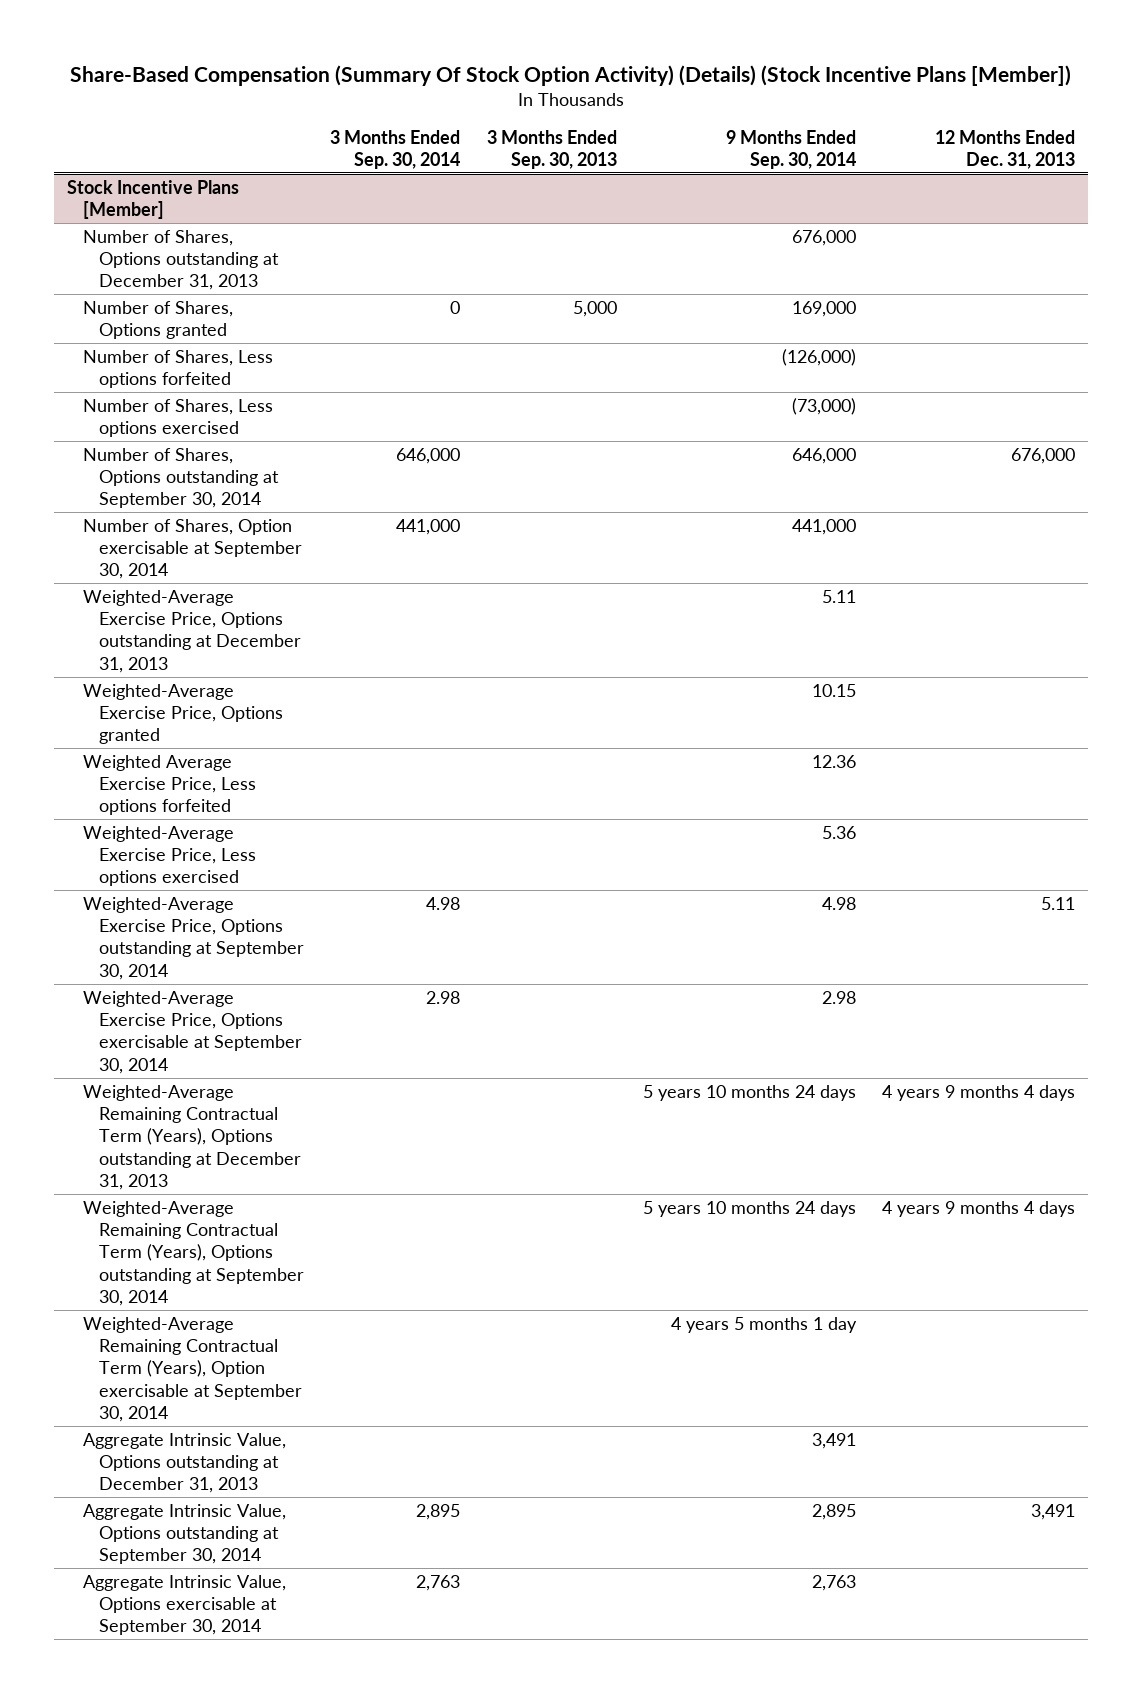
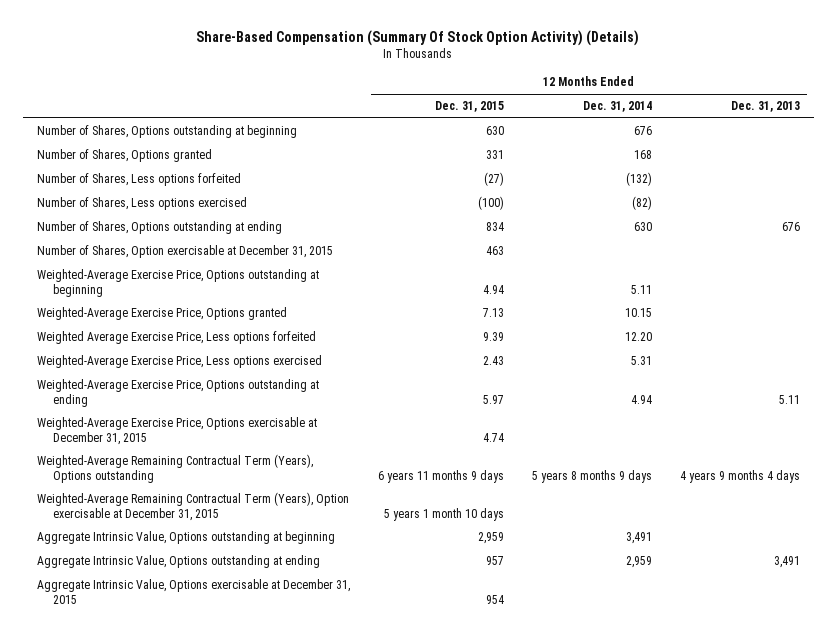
[70,64,1072,86] Share-Based Compensation (Summary Of Stock Option Activity) (Details) (Stock Incentive Plans [Member]) -> [196,29,640,46] Share-Based Compensation (Summary Of Stock Option Activity) (Details)
[330,129,461,169] 3 Months Ended Sep. 30, 2014 -> none
[486,129,617,169] 3 Months Ended Sep. 30, 2013 -> none
[725,129,856,169] 9 Months Ended Sep. 30, 2014 -> none
none -> [434,101,504,113] Dec. 31, 2015
none -> [582,101,652,113] Dec. 31, 2014
[67,179,240,220] Stock Incentive Plans [Member] -> none
[83,229,280,291] Number of Shares, Options outstanding at December 31, 2013 -> none
[83,300,234,340] Number of Shares, Options granted -> none
[83,349,274,389] Number of Shares, Less options forfeited -> none
[83,398,274,438] Number of Shares, Less options exercised -> none
[83,447,280,509] Number of Shares, Options outstanding at September 30, 2014 -> none
[83,518,303,580] Number of Shares, Option exercisable at September 30, 2014 -> none
[83,589,302,673] Weighted-Average Exercise Price, Options outstanding at December 31, 2013 -> none
[83,683,284,745] Weighted-Average Exercise Price, Options granted -> none
[83,754,257,816] Weighted Average Exercise Price, Less options forfeited -> none
[83,825,257,887] Weighted-Average Exercise Price, Less options exercised -> none
[83,896,305,980] Weighted-Average Exercise Price, Options outstanding at September 30, 2014 -> none
[83,990,303,1074] Weighted-Average Exercise Price, Options exercisable at September 30, 2014 -> none
[83,1084,302,1191] Weighted-Average Remaining Contractual Term (Years), Options outstanding at December 31, 2013 -> none
[83,1200,305,1307] Weighted-Average Remaining Contractual Term (Years), Options outstanding at September 30, 2014 -> none
[83,1316,303,1423] Weighted-Average Remaining Contractual Term (Years), Option exercisable at September 30, 2014 -> none
[83,1432,287,1494] Aggregate Intrinsic Value, Options outstanding at December 31, 2013 -> none
[83,1503,287,1565] Aggregate Intrinsic Value, Options outstanding at September 30, 2014 -> none
[83,1574,287,1636] Aggregate Intrinsic Value, Options exercisable at September 30, 2014 -> none
none -> [36,125,297,139] Number of Shares, Options outstanding at beginning
none -> [36,149,212,163] Number of Shares, Options granted
none -> [36,173,241,187] Number of Shares, Less options forfeited
none -> [36,197,247,211] Number of Shares, Less options exercised
none -> [36,221,282,235] Number of Shares, Options outstanding at ending
none -> [36,245,333,259] Number of Shares, Option exercisable at December 31, 2015
none -> [36,269,319,297] Weighted-Average Exercise Price, Options outstanding at beginning
none -> [36,307,287,321] Weighted-Average Exercise Price, Options granted
none -> [36,331,316,345] Weighted Average Exercise Price, Less options forfeited
none -> [36,355,322,369] Weighted-Average Exercise Price, Less options exercised
none -> [36,379,319,407] Weighted-Average Exercise Price, Options outstanding at ending
none -> [36,417,317,445] Weighted-Average Exercise Price, Options exercisable at December 31, 2015
none -> [36,454,313,483] Weighted-Average Remaining Contractual Term (Years), Options outstanding
none -> [36,492,349,521] Weighted-Average Remaining Contractual Term (Years), Option exercisable at December 31, 2015
none -> [36,531,335,545] Aggregate Intrinsic Value, Options outstanding at beginning
none -> [36,555,320,569] Aggregate Intrinsic Value, Options outstanding at ending
none -> [36,579,350,604] Aggregate Intrinsic Value, Options exercisable at December 31, 2015

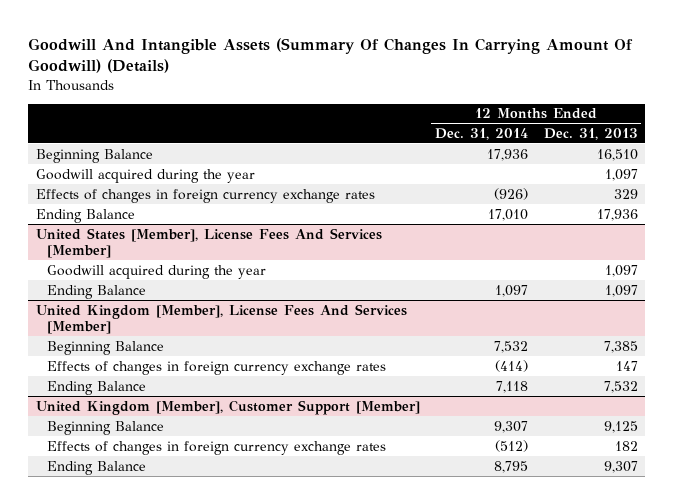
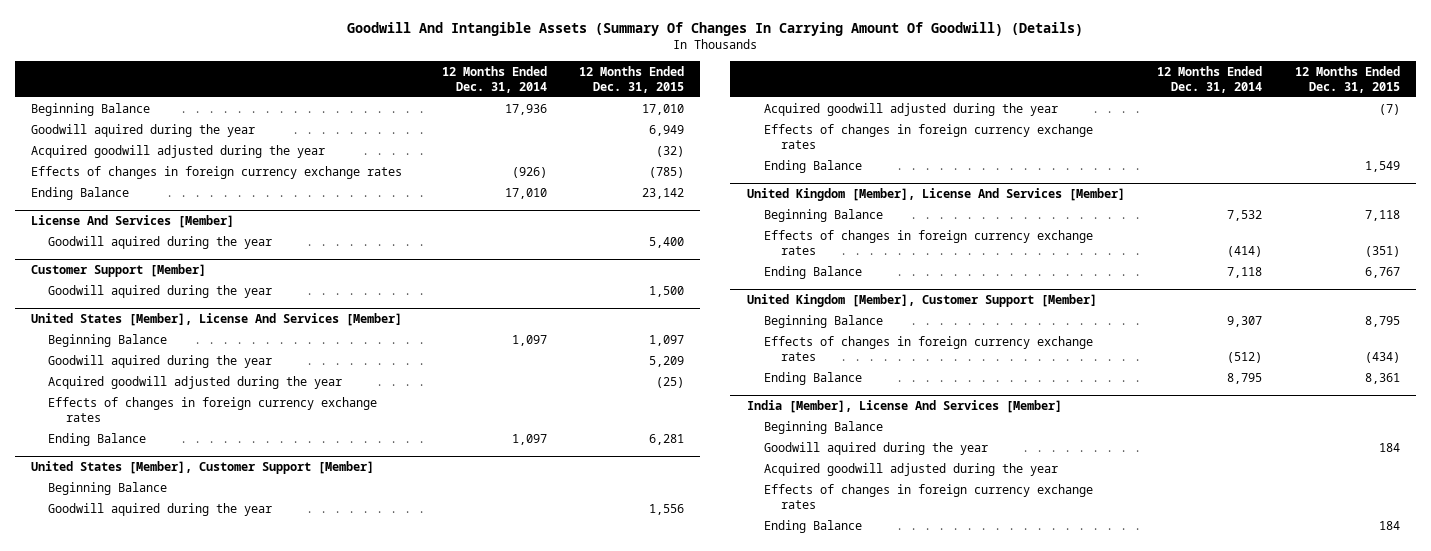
[543,127,638,140] Dec. 31, 2013 -> none
none -> [579,66,685,93] 12 Months Ended Dec. 31, 2015
[35,168,255,183] Goodwill acquired during the year -> [31,123,256,137] Goodwill aquired during the year
none -> [31,144,326,158] Acquired goodwill adjusted during the year
none -> [31,215,235,229] License And Services [Member]
none -> [48,235,273,249] Goodwill aquired during the year
none -> [31,264,207,278] Customer Support [Member]
none -> [48,284,273,298] Goodwill aquired during the year
[35,227,382,258] United States [Member], License Fees And Services [Member] -> [31,313,403,327] United States [Member], License And Services [Member]
none -> [48,333,168,347] Beginning Balance
[47,264,267,279] Goodwill acquired during the year -> [48,354,273,368] Goodwill aquired during the year
none -> [48,375,343,389] Acquired goodwill adjusted during the year
none -> [48,396,378,422] Effects of changes in foreign currency exchange rates
none -> [31,461,375,475] United States [Member], Customer Support [Member]
none -> [48,481,168,495] Beginning Balance
none -> [48,502,273,516] Goodwill aquired during the year
none -> [763,102,1058,116] Acquired goodwill adjusted during the year
none -> [763,123,1093,149] Effects of changes in foreign currency exchange rates
none -> [763,159,862,173] Ending Balance
[35,303,407,334] United Kingdom [Member], License Fees And Services [Member] -> [746,188,1125,202] United Kingdom [Member], License And Services [Member]
none -> [746,400,1062,414] India [Member], License And Services [Member]
none -> [763,420,883,434] Beginning Balance
none -> [763,441,988,455] Goodwill aquired during the year
none -> [763,462,1058,476] Acquired goodwill adjusted during the year
none -> [763,483,1093,509] Effects of changes in foreign currency exchange rates
none -> [763,519,862,533] Ending Balance

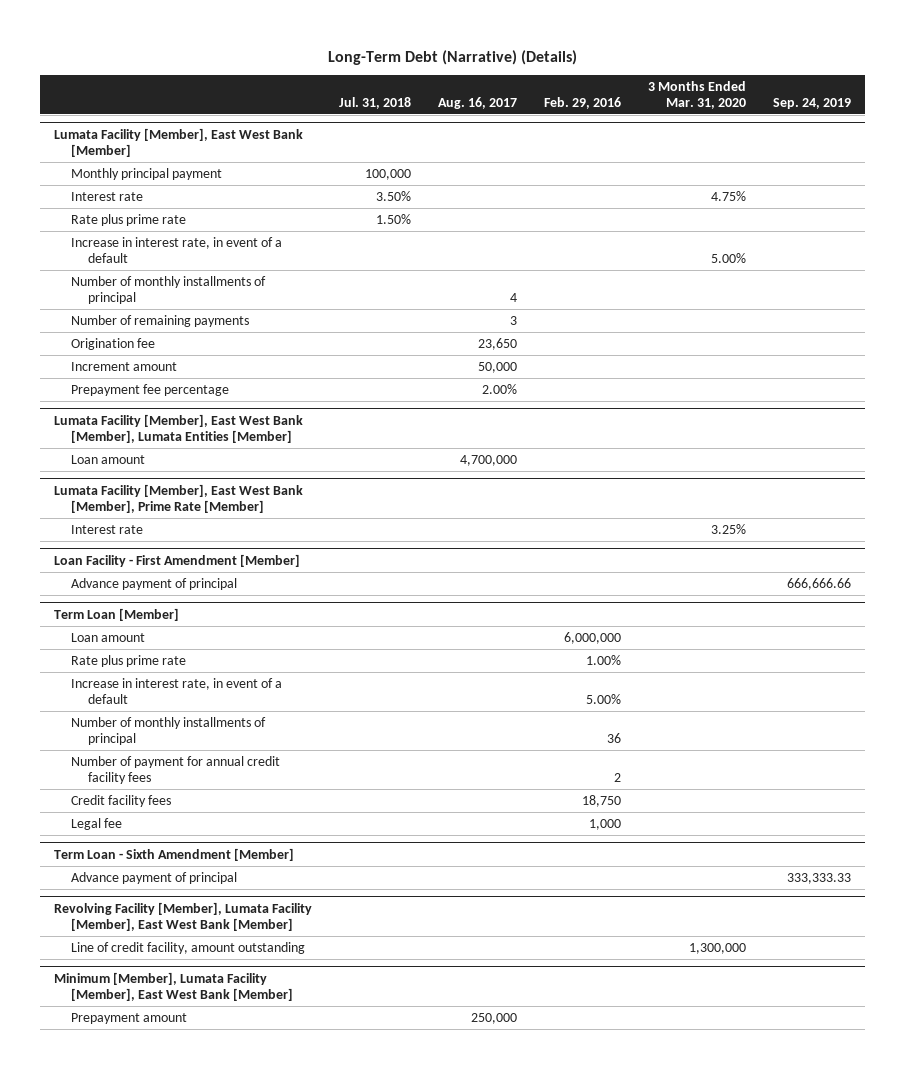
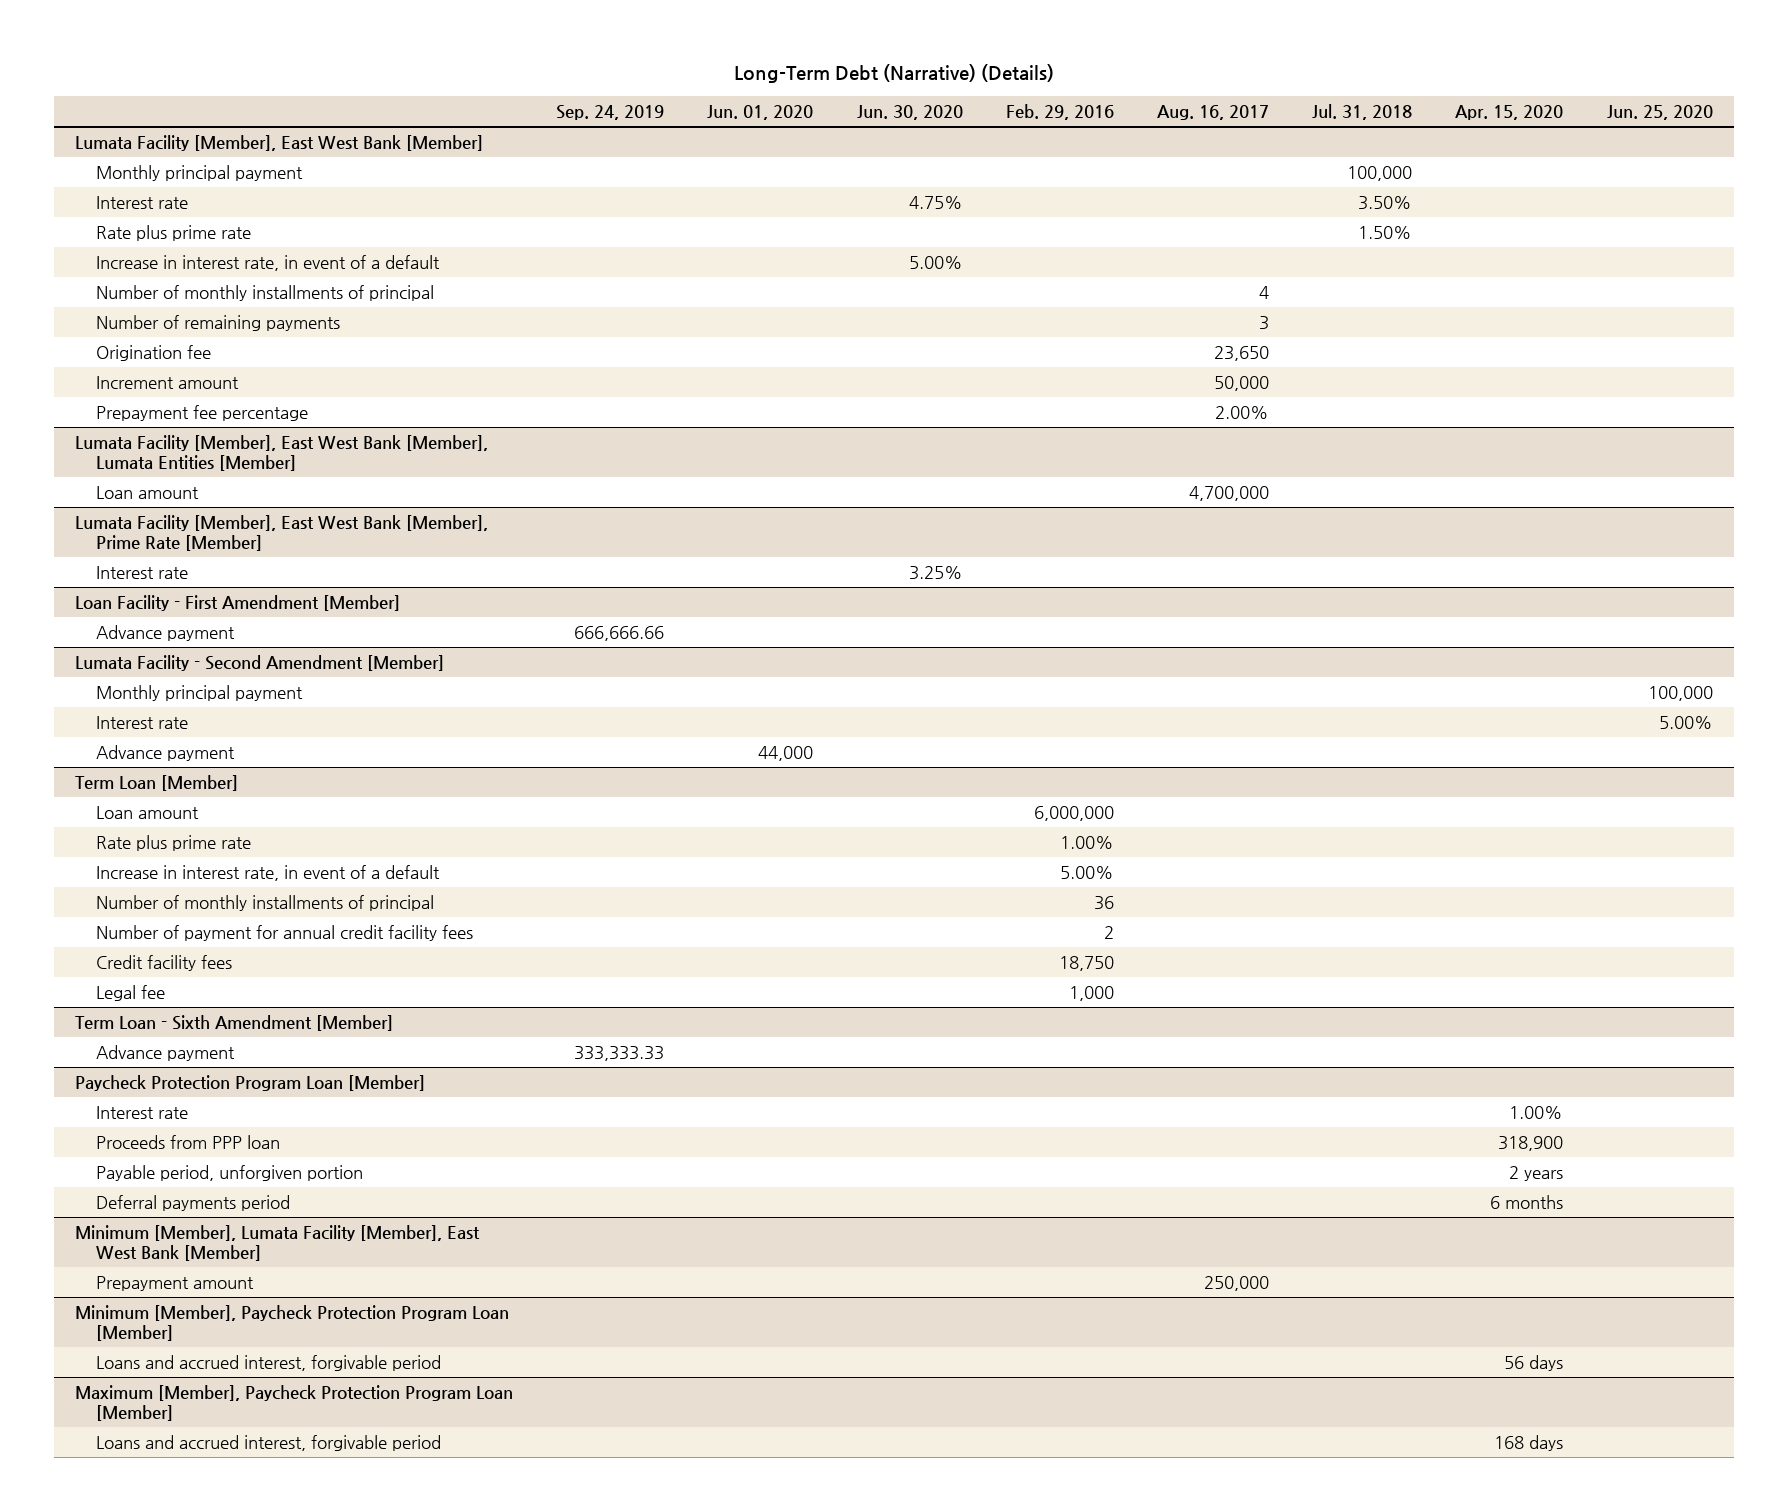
[648,80,747,109] 3 Months Ended Mar. 31, 2020 -> none
none -> [707,105,814,121] Jun. 01, 2020
none -> [856,105,963,121] Jun. 30, 2020
none -> [1455,105,1564,121] Apr. 15, 2020
none -> [1606,105,1713,121] Jun. 25, 2020
[71,577,238,590] Advance payment of principal -> [96,624,236,641] Advance payment
none -> [75,654,445,671] Lumata Facility - Second Amendment [Member]
none -> [96,684,304,701] Monthly principal payment
none -> [96,715,189,729] Interest rate
none -> [96,744,236,761] Advance payment
[54,901,313,931] Revolving Facility [Member], Lumata Facility [Member], East West Bank [Member] -> none
[71,941,306,954] Line of credit facility, amount outstanding -> none
[71,871,238,884] Advance payment of principal -> [96,1044,236,1061] Advance payment
none -> [75,1074,426,1091] Paycheck Protection Program Loan [Member]
none -> [96,1105,189,1119] Interest rate
none -> [96,1134,281,1149] Proceeds from PPP loan
none -> [96,1164,364,1181] Payable period, unforgiven portion
none -> [96,1194,291,1211] Deferral payments period
none -> [75,1304,510,1342] Minimum [Member], Paycheck Protection Program Loan [Member]
none -> [96,1354,442,1371] Loans and accrued interest, forgivable period
none -> [75,1384,514,1422] Maximum [Member], Paycheck Protection Program Loan [Member]
none -> [96,1434,442,1451] Loans and accrued interest, forgivable period

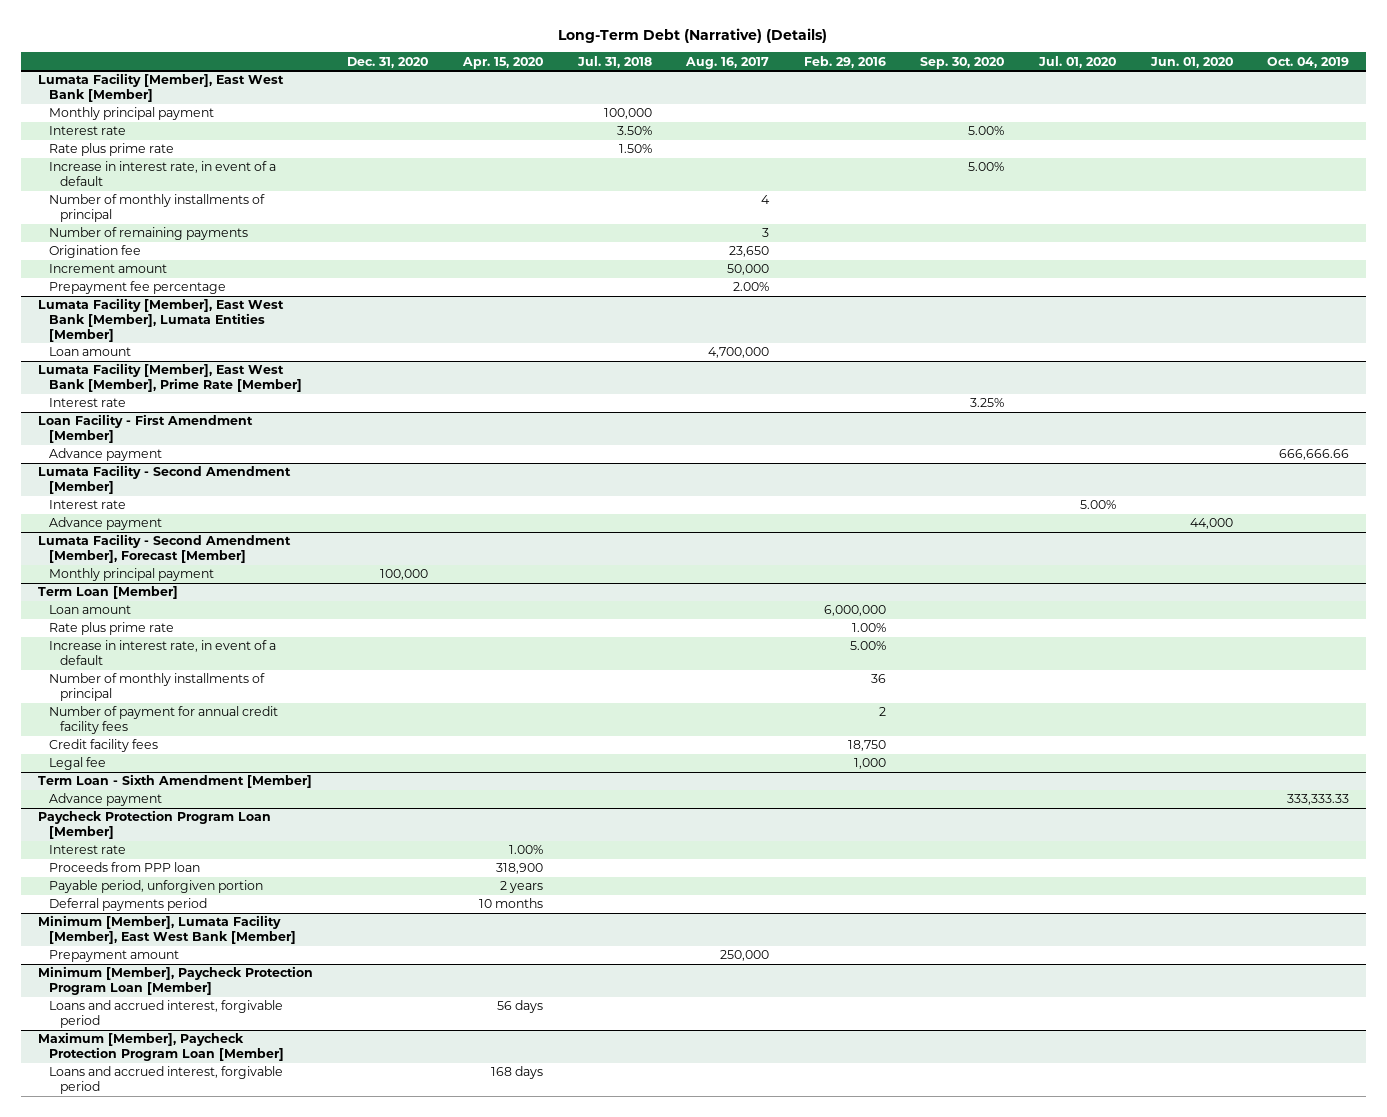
[556,105,665,121] Sep. 24, 2019 -> none
[856,105,963,121] Jun. 30, 2020 -> none
[1606,105,1713,121] Jun. 25, 2020 -> none
none -> [347,56,429,68] Dec. 31, 2020
none -> [920,56,1005,69] Sep. 30, 2020
none -> [1037,55,1116,68] Jul. 01, 2020
none -> [1267,56,1350,68] Oct. 04, 2019
[96,684,304,701] Monthly principal payment -> none
none -> [37,534,291,563] Lumata Facility - Second Amendment [Member], Forecast [Member]
none -> [48,568,214,582] Monthly principal payment
[1490,1194,1564,1209] 6 months -> [478,898,543,909] 10 months

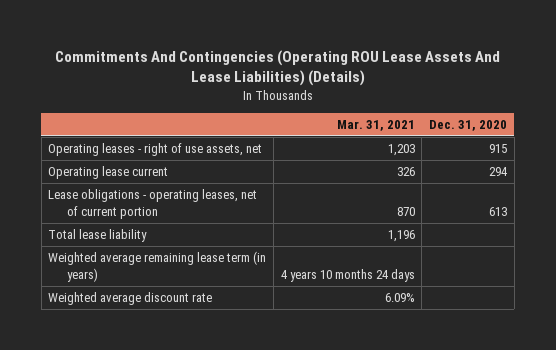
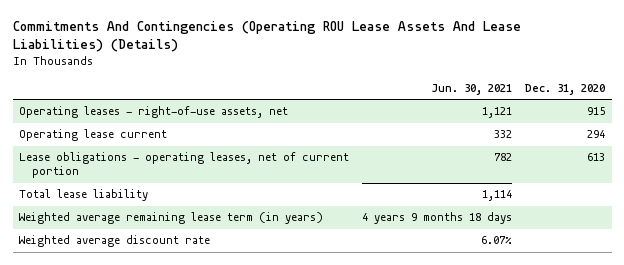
[336,119,415,131] Mar. 31, 2021 -> none
none -> [431,83,513,95] Jun. 30, 2021
[48,143,263,157] Operating leases - right of use assets, net -> [19,106,289,119] Operating leases - right-of-use assets, net

